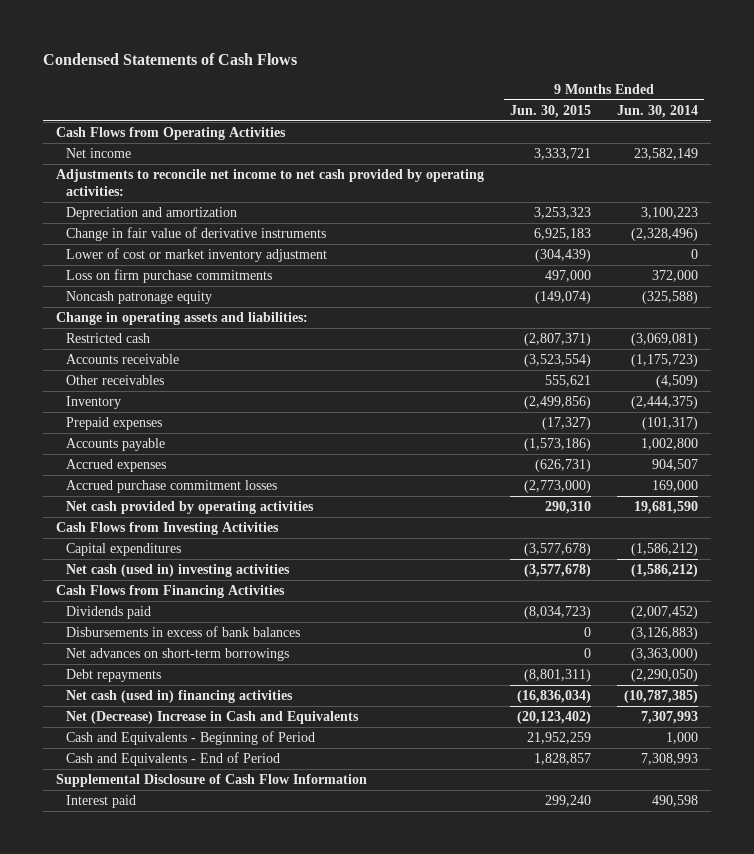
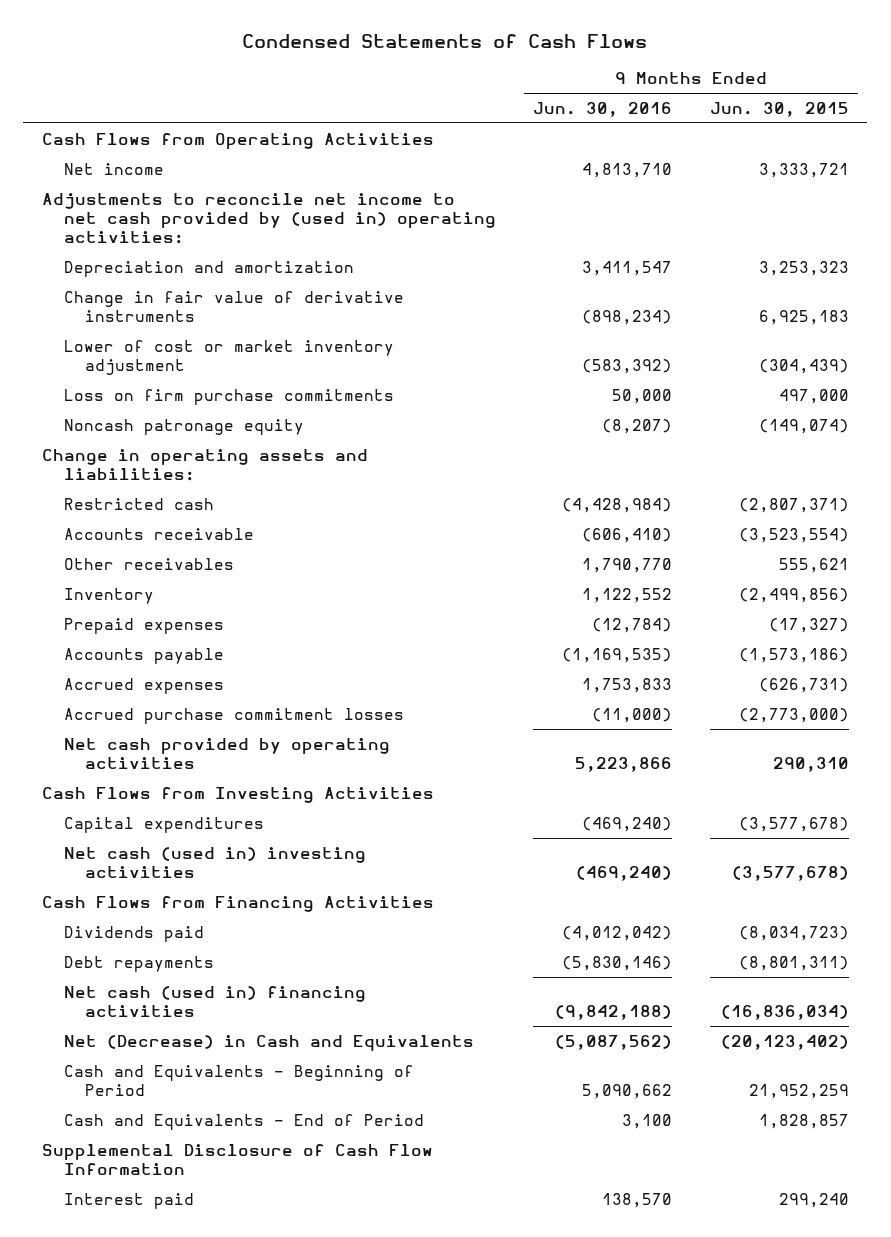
[616,104,698,118] Jun. 30, 2014 -> none
none -> [533,101,673,117] Jun. 30, 2016
[56,169,485,197] Adjustments to reconcile net income to net cash provided by operating activities: -> [42,192,496,245] Adjustments to reconcile net income to net cash provided by (used in) operating activities:
[65,626,300,638] Disbursements in excess of bank balances -> none
[65,648,289,662] Net advances on short-term borrowings -> none
[65,711,359,725] Net (Decrease) Increase in Cash and Equivalents -> [63,1034,474,1051] Net (Decrease) in Cash and Equivalents

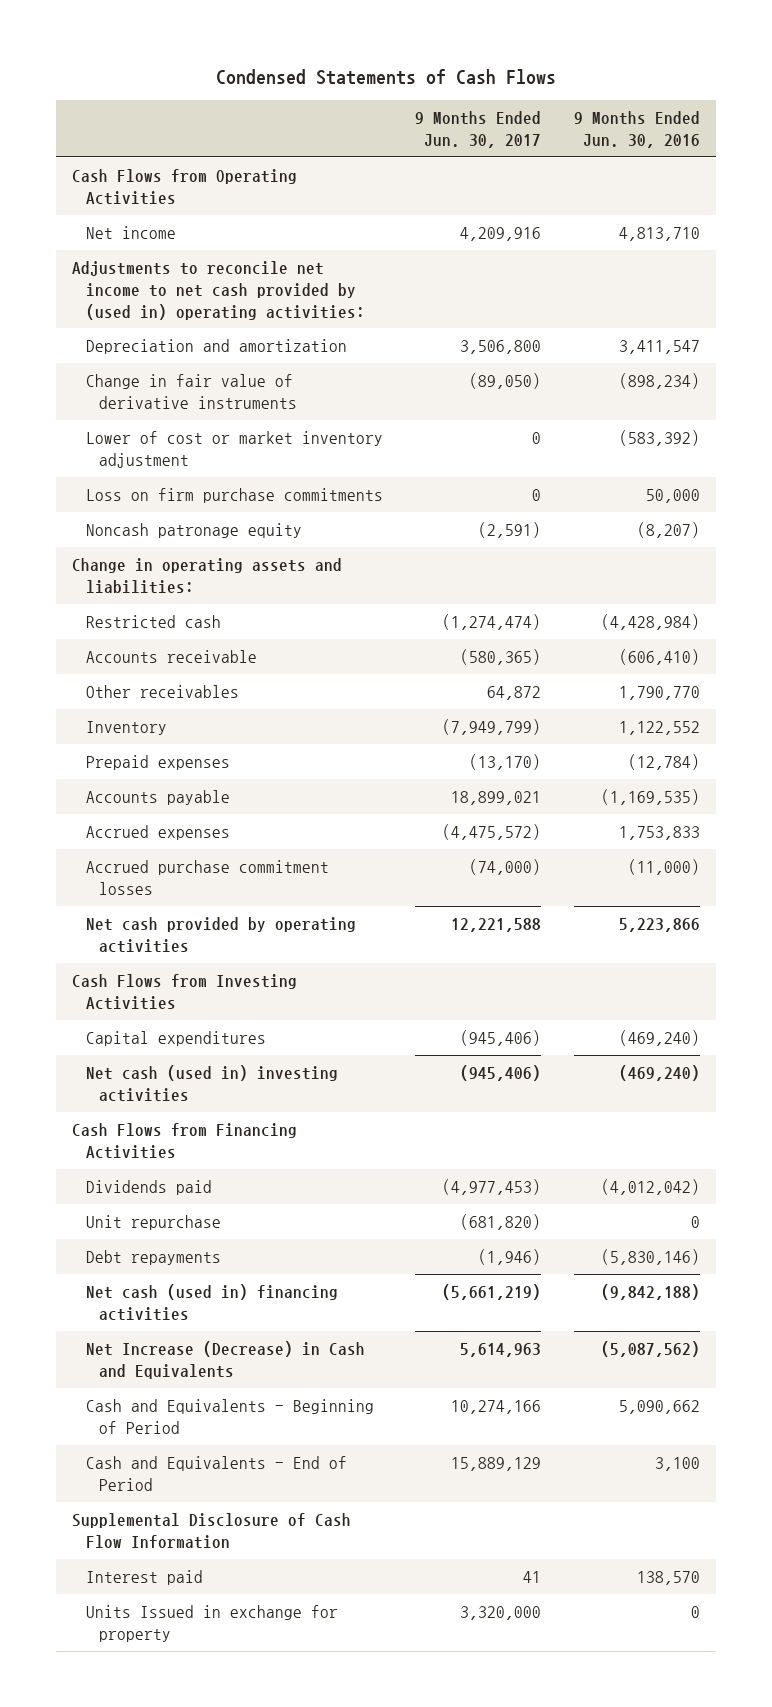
[709,101,849,117] Jun. 30, 2015 -> none
none -> [415,110,542,148] 9 Months Ended Jun. 30, 2017
none -> [85,1214,221,1230] Unit repurchase
[63,1034,474,1051] Net (Decrease) in Cash and Equivalents -> [85,1340,365,1379] Net Increase (Decrease) in Cash and Equivalents
none -> [85,1604,338,1642] Units Issued in exchange for property

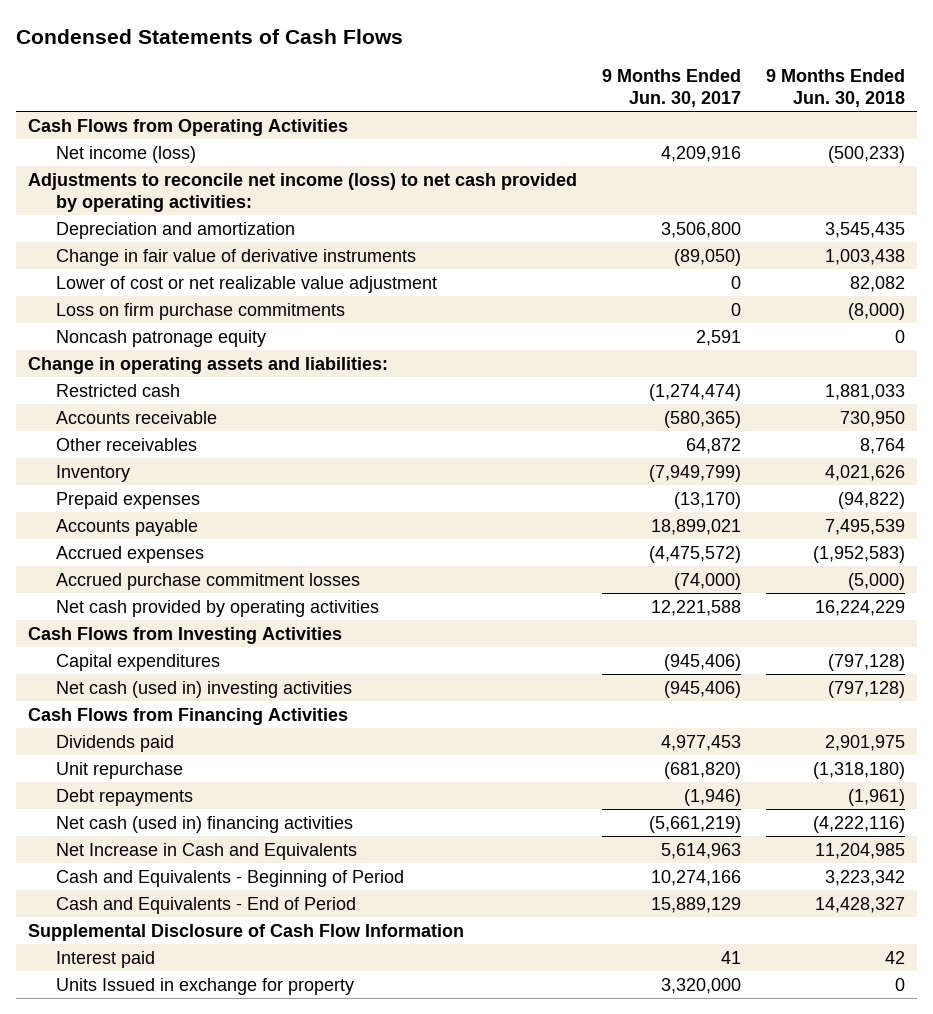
[573,110,700,148] 9 Months Ended Jun. 30, 2016 -> none
none -> [765,68,905,107] 9 Months Ended Jun. 30, 2018
[85,225,176,239] Net income -> [55,145,196,163] Net income (loss)
[72,260,365,320] Adjustments to reconcile net income to net cash provided by (used in) operating activities: -> [28,172,578,212] Adjustments to reconcile net income (loss) to net cash provided by operating activities:
[85,430,383,468] Lower of cost or market inventory adjustment -> [55,275,437,293] Lower of cost or net realizable value adjustment
[478,521,542,538] (2,591) -> [696,329,742,346] 2,591
[442,1178,542,1195] (4,977,453) -> [661,734,742,751] 4,977,453
[85,1340,365,1379] Net Increase (Decrease) in Cash and Equivalents -> [55,842,357,860] Net Increase in Cash and Equivalents

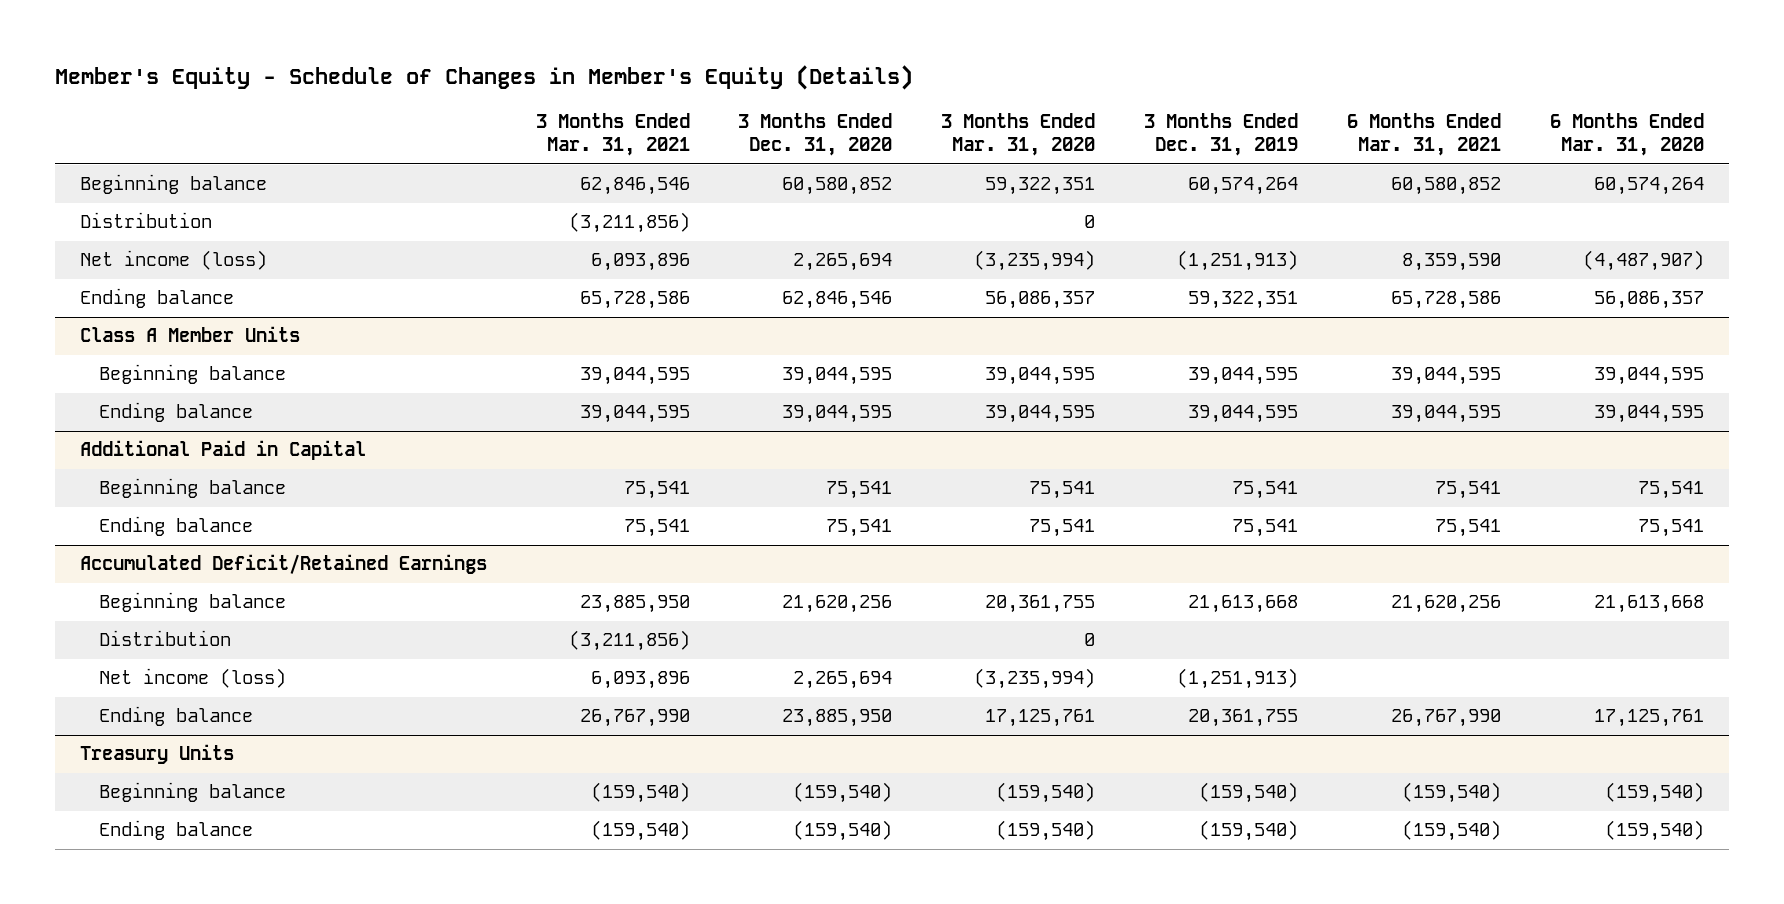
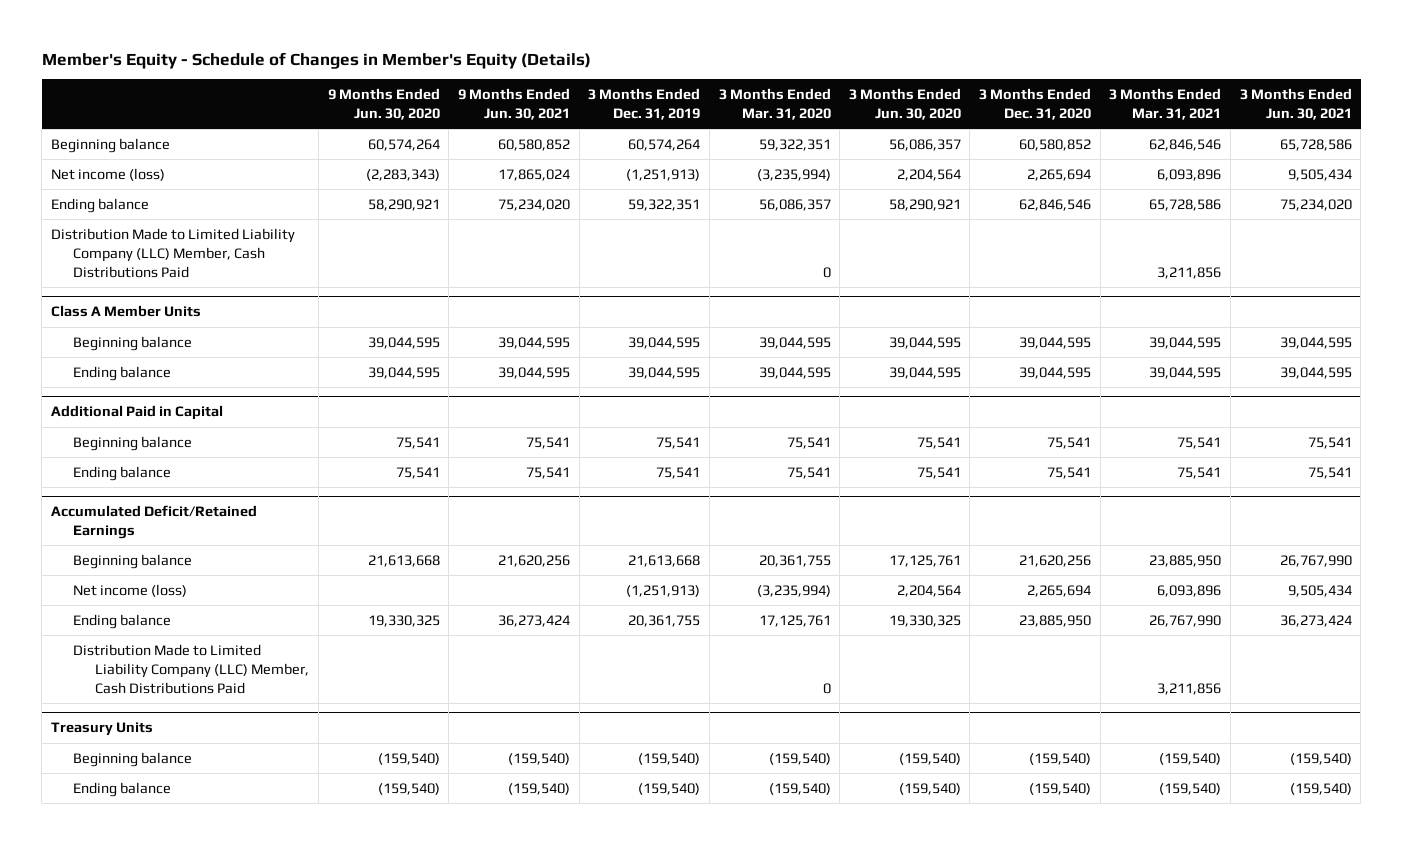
[1347,113,1502,157] 6 Months Ended Mar. 31, 2021 -> none
[1550,113,1705,157] 6 Months Ended Mar. 31, 2020 -> none
none -> [327,88,440,121] 9 Months Ended Jun. 30, 2020
none -> [457,88,570,121] 9 Months Ended Jun. 30, 2021
none -> [848,88,961,121] 3 Months Ended Jun. 30, 2020
none -> [1239,88,1352,121] 3 Months Ended Jun. 30, 2021
[79,212,212,229] Distribution -> none
none -> [51,227,296,278] Distribution Made to Limited Liability Company (LLC) Member, Cash Distributions Paid
[98,630,231,647] Distribution -> none
none -> [73,643,310,694] Distribution Made to Limited Liability Company (LLC) Member, Cash Distributions Paid

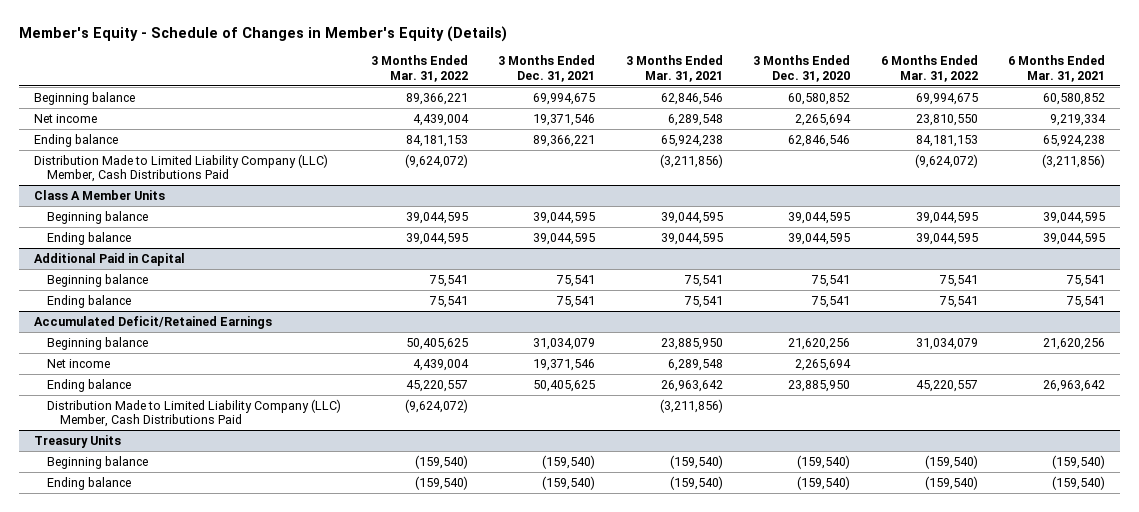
[327,88,440,121] 9 Months Ended Jun. 30, 2020 -> none
[457,88,570,121] 9 Months Ended Jun. 30, 2021 -> none
[588,88,701,121] 3 Months Ended Dec. 31, 2019 -> none
[718,88,831,121] 3 Months Ended Mar. 31, 2020 -> none
[848,88,961,121] 3 Months Ended Jun. 30, 2020 -> none
[1239,88,1352,121] 3 Months Ended Jun. 30, 2021 -> none
none -> [371,55,469,82] 3 Months Ended Mar. 31, 2022
none -> [498,55,596,82] 3 Months Ended Dec. 31, 2021
none -> [880,55,978,82] 6 Months Ended Mar. 31, 2022
none -> [1007,55,1105,82] 6 Months Ended Mar. 31, 2021
[51,167,166,181] Net income (loss) -> [33,113,97,123] Net income
[1157,168,1222,181] 6,093,896 -> [667,113,723,126] 6,289,548
[1149,198,1222,211] 65,728,586 -> [660,134,723,147] 65,924,238
[1157,266,1222,279] 3,211,856 -> [659,153,723,168] (3,211,856)
[73,583,188,597] Net income (loss) -> [46,358,110,368] Net income
[1157,584,1222,597] 6,093,896 -> [667,358,723,371] 6,289,548
[1149,614,1222,627] 26,767,990 -> [660,379,723,392] 26,963,642
[1157,682,1222,695] 3,211,856 -> [659,398,723,413] (3,211,856)

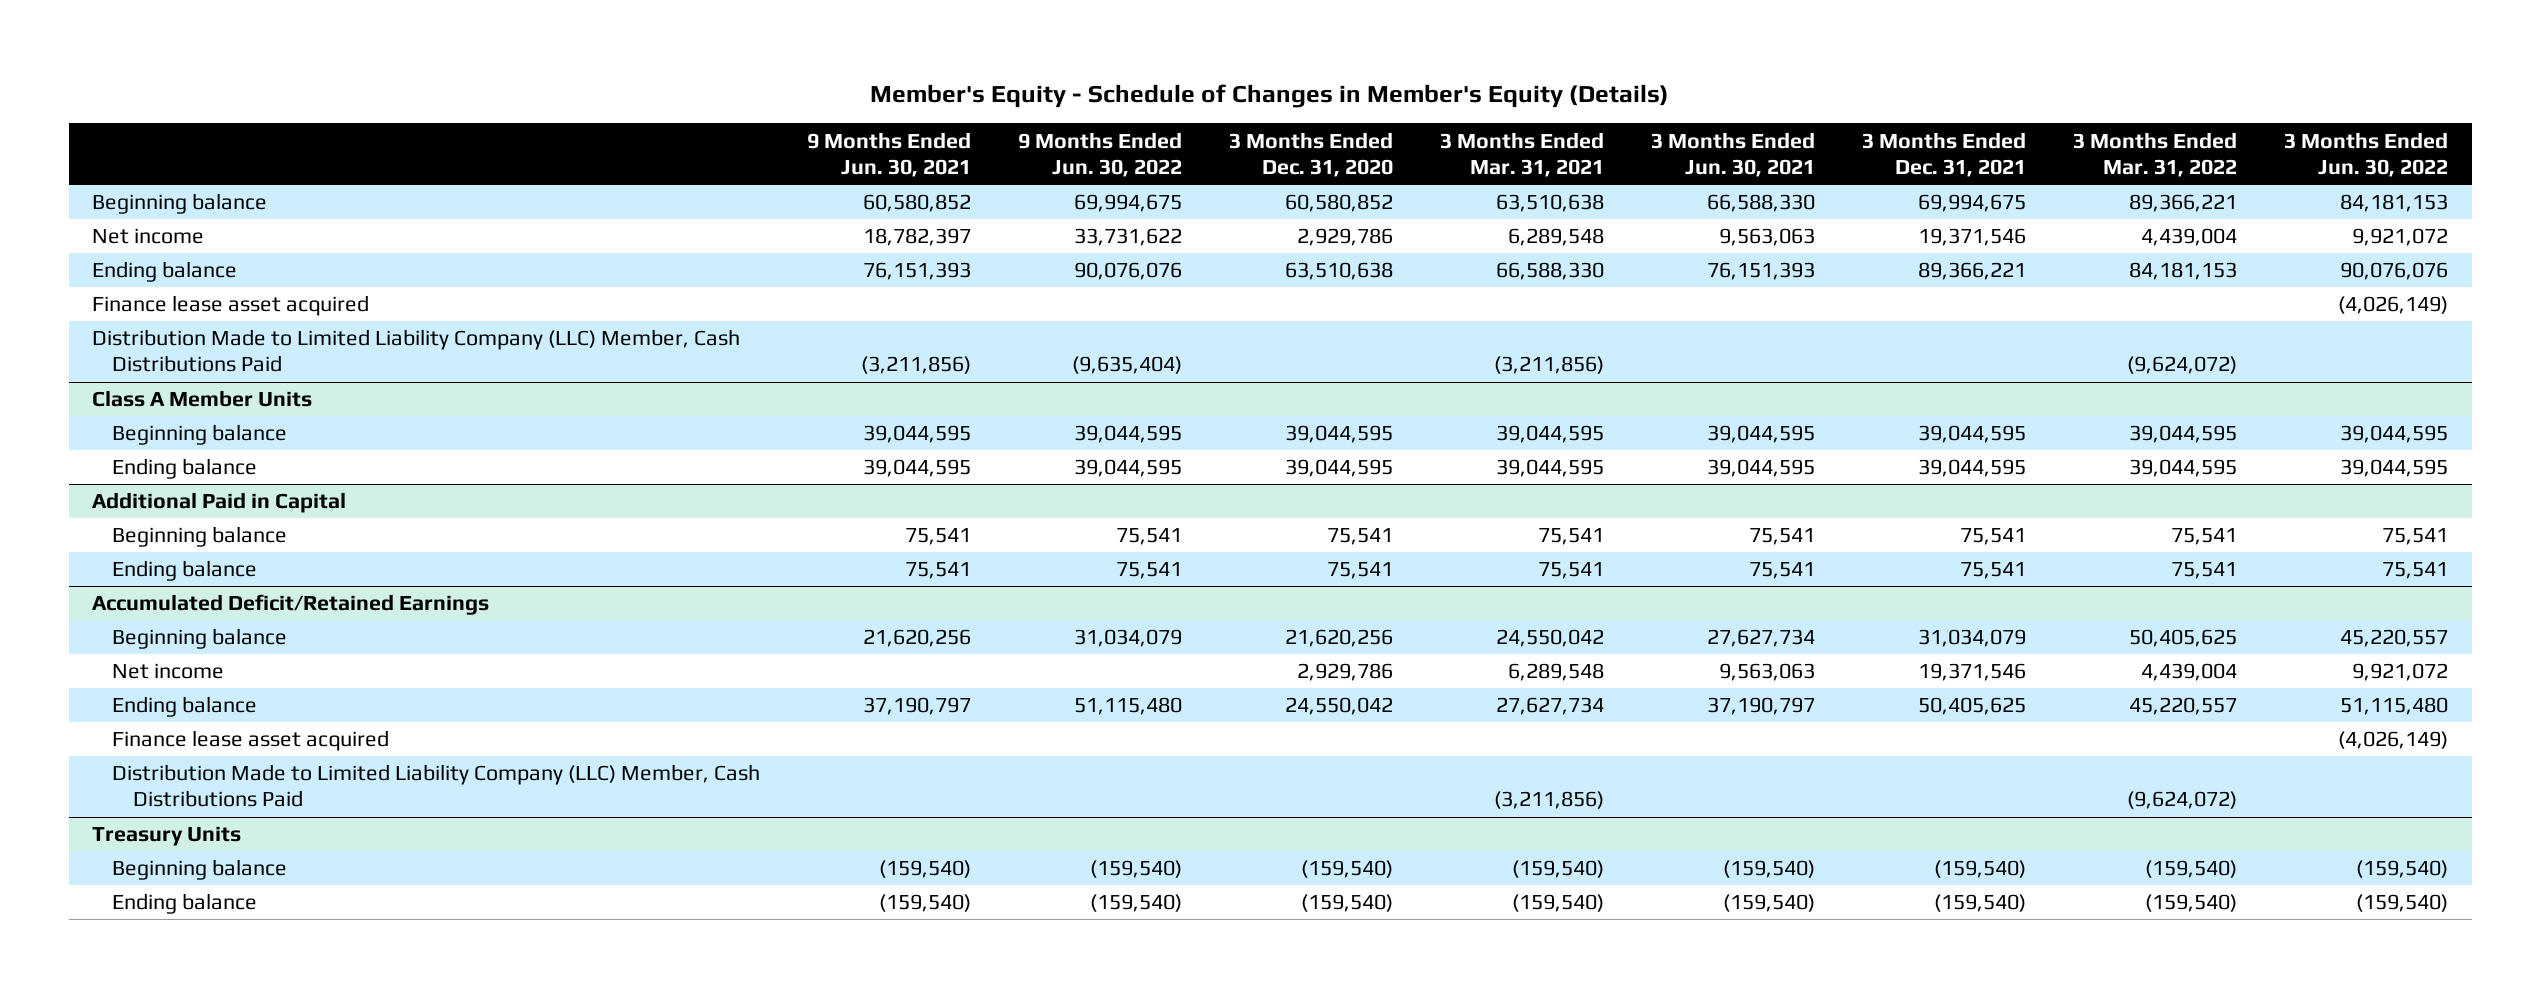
[880,55,978,82] 6 Months Ended Mar. 31, 2022 -> none
[1007,55,1105,82] 6 Months Ended Mar. 31, 2021 -> none
none -> [807,131,972,177] 9 Months Ended Jun. 30, 2021
none -> [1018,131,1183,177] 9 Months Ended Jun. 30, 2022
none -> [1651,131,1816,177] 3 Months Ended Jun. 30, 2021
none -> [2284,131,2449,177] 3 Months Ended Jun. 30, 2022
[660,92,723,105] 62,846,546 -> [1496,194,1605,213] 63,510,638
[795,113,852,126] 2,265,694 -> [1297,228,1394,247] 2,929,786
[660,134,723,147] 65,924,238 -> [1496,262,1605,281] 66,588,330
[788,134,851,147] 62,846,546 -> [1285,262,1394,281] 63,510,638
none -> [92,295,370,317] Finance lease asset acquired
[660,337,723,350] 23,885,950 -> [1496,629,1605,648] 24,550,042
[795,358,852,371] 2,265,694 -> [1297,663,1394,682] 2,929,786
[660,379,723,392] 26,963,642 -> [1496,697,1605,716] 27,627,734
[788,379,851,392] 23,885,950 -> [1285,697,1394,716] 24,550,042
none -> [112,730,390,752] Finance lease asset acquired

